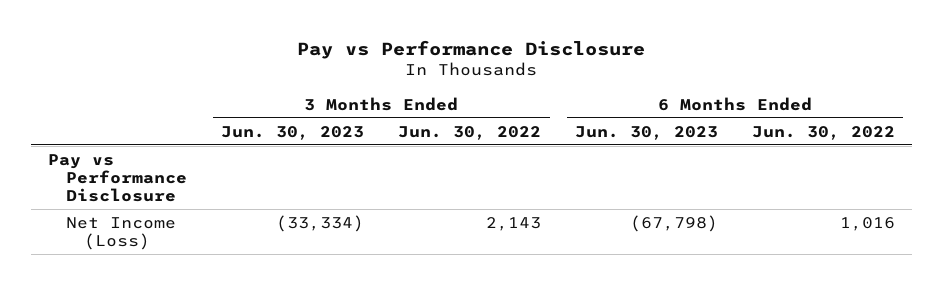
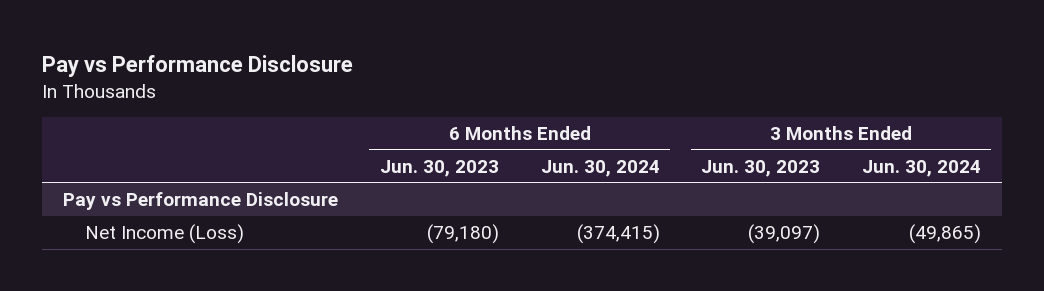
[398,125,542,140] Jun. 30, 2022 -> none
[751,125,895,140] Jun. 30, 2022 -> none
none -> [540,159,660,177] Jun. 30, 2024
none -> [861,159,981,177] Jun. 30, 2024
[276,214,365,232] (33,334) -> [748,224,821,245] (39,097)
[630,214,719,232] (67,798) -> [426,224,499,245] (79,180)

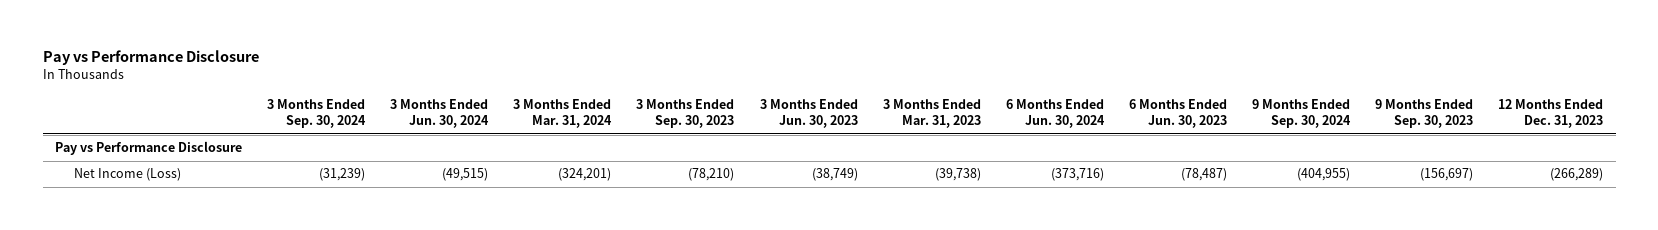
none -> [267,99,367,129] 3 Months Ended Sep. 30, 2024
none -> [513,99,613,129] 3 Months Ended Mar. 31, 2024
none -> [636,99,735,129] 3 Months Ended Sep. 30, 2023
none -> [882,99,981,129] 3 Months Ended Mar. 31, 2023
none -> [1251,99,1351,129] 9 Months Ended Sep. 30, 2024
none -> [1374,99,1473,129] 9 Months Ended Sep. 30, 2023
none -> [1497,99,1603,129] 12 Months Ended Dec. 31, 2023
[426,224,499,245] (79,180) -> [1180,168,1227,182] (78,487)
[576,224,660,245] (374,415) -> [1050,168,1104,182] (373,716)
[748,224,821,245] (39,097) -> [811,168,858,182] (38,749)
[908,224,981,245] (49,865) -> [442,168,489,182] (49,515)

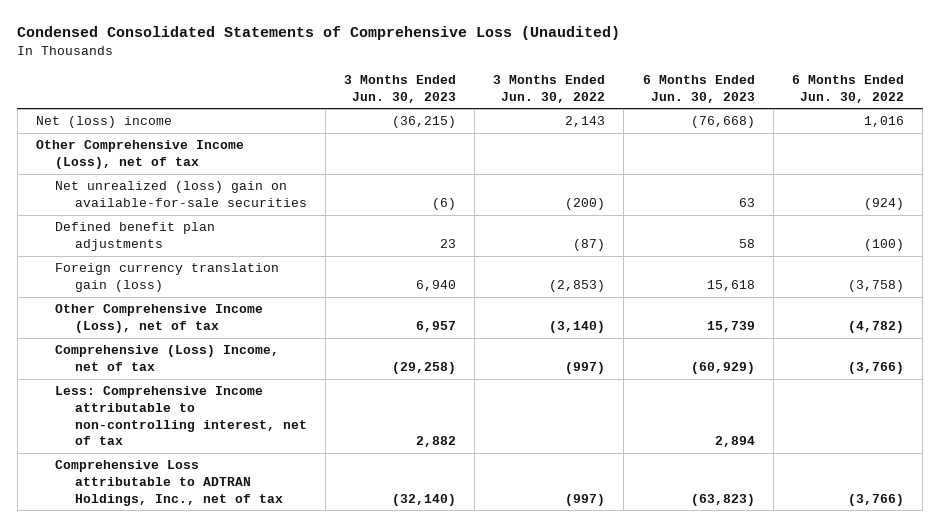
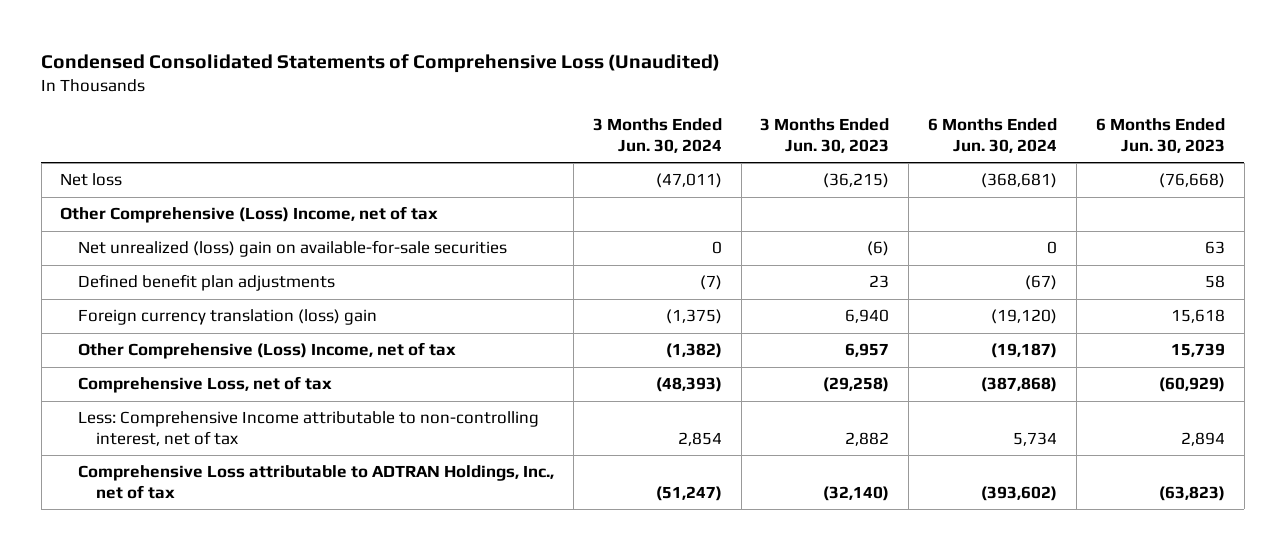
[493,74,606,103] 3 Months Ended Jun. 30, 2022 -> none
[791,74,904,103] 6 Months Ended Jun. 30, 2022 -> none
none -> [592,118,722,153] 3 Months Ended Jun. 30, 2024
none -> [928,118,1058,153] 6 Months Ended Jun. 30, 2024
[35,116,172,129] Net (loss) income -> [60,173,123,187] Net loss
[35,140,244,169] Other Comprehensive Income (Loss), net of tax -> [60,206,439,224] Other Comprehensive (Loss) Income, net of tax
[55,263,280,292] Foreign currency translation gain (loss) -> [78,309,378,326] Foreign currency translation (loss) gain
[55,304,264,333] Other Comprehensive Income (Loss), net of tax -> [78,342,457,360] Other Comprehensive (Loss) Income, net of tax
[55,345,280,371] Comprehensive (Loss) Income, net of tax -> [78,376,333,394] Comprehensive Loss, net of tax

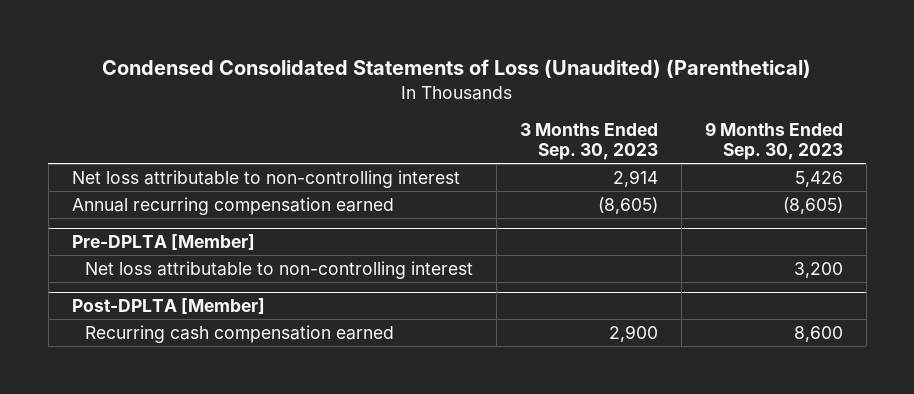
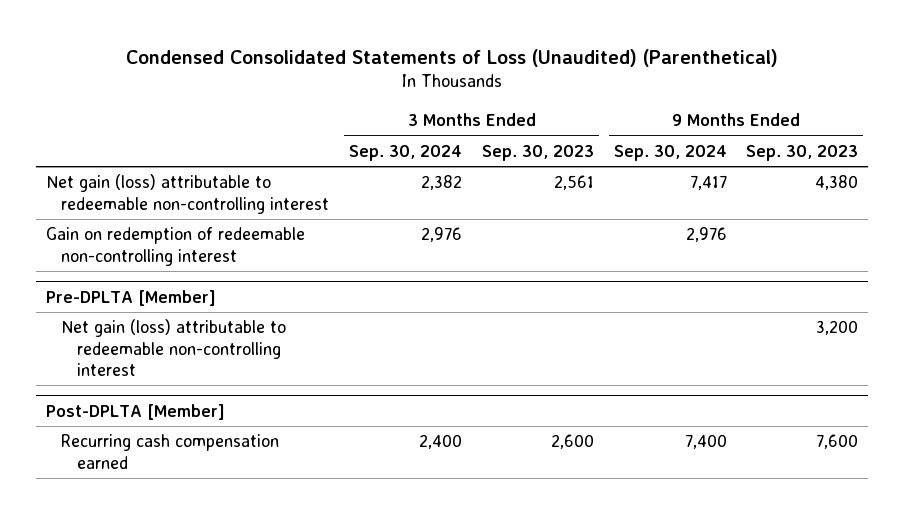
none -> [349,144,463,161] Sep. 30, 2024
none -> [613,144,727,161] Sep. 30, 2024
[71,196,394,215] Annual recurring compensation earned -> none
[71,169,460,188] Net loss attributable to non-controlling interest -> [46,174,330,214] Net gain (loss) attributable to redeemable non-controlling interest
[612,169,658,187] 2,914 -> [553,175,594,191] 2,561
[794,170,843,187] 5,426 -> [815,175,859,191] 4,380
none -> [46,227,306,266] Gain on redemption of redeemable non-controlling interest
[84,260,473,279] Net loss attributable to non-controlling interest -> [61,319,287,376] Net gain (loss) attributable to redeemable non-controlling interest
[608,324,658,342] 2,900 -> [550,434,594,450] 2,600
[793,325,843,342] 8,600 -> [816,434,859,450] 7,600

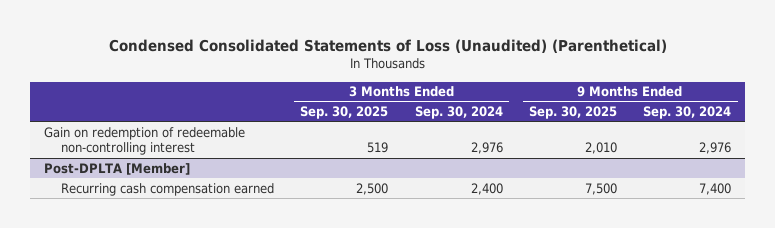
[481,144,594,161] Sep. 30, 2023 -> none
[746,144,859,161] Sep. 30, 2023 -> none
none -> [300,105,389,119] Sep. 30, 2025
none -> [529,105,618,119] Sep. 30, 2025
[46,174,330,214] Net gain (loss) attributable to redeemable non-controlling interest -> none
[46,289,217,306] Pre-DPLTA [Member] -> none
[61,319,287,376] Net gain (loss) attributable to redeemable non-controlling interest -> none

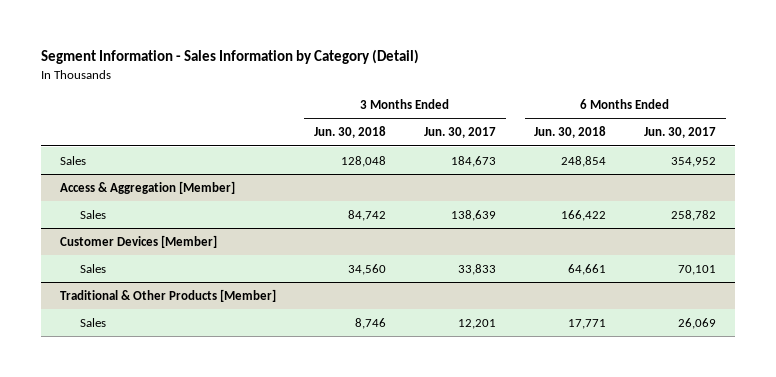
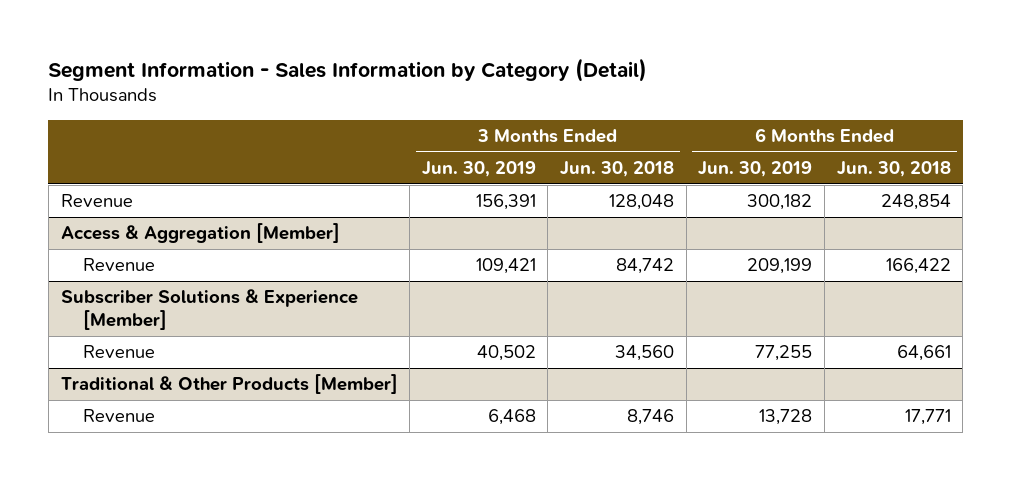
[424,127,497,139] Jun. 30, 2017 -> none
[644,127,717,139] Jun. 30, 2017 -> none
none -> [421,160,536,177] Jun. 30, 2019
none -> [698,160,813,177] Jun. 30, 2019
[59,155,86,165] Sales -> [60,194,133,208] Revenue
[59,234,217,248] Customer Devices [Member] -> none
[79,209,106,219] Sales -> [82,258,155,272] Revenue
none -> [60,289,358,330] Subscriber Solutions & Experience [Member]
[79,263,106,273] Sales -> [82,345,155,359] Revenue
[79,317,106,327] Sales -> [82,409,155,423] Revenue

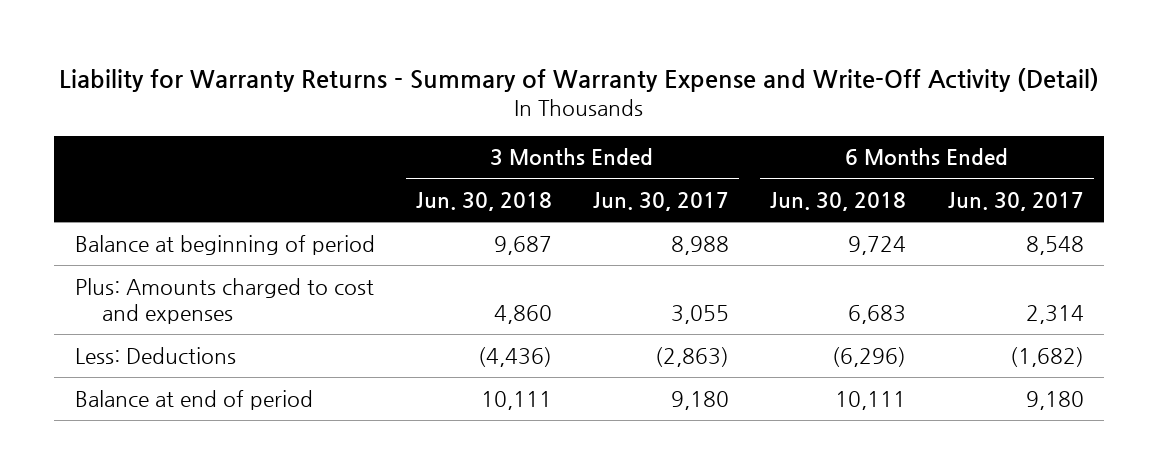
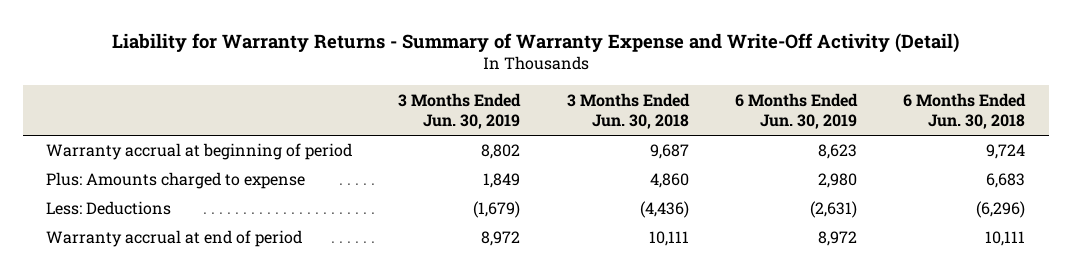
[593,192,730,212] Jun. 30, 2017 -> none
[947,192,1084,212] Jun. 30, 2017 -> none
none -> [398,92,522,130] 3 Months Ended Jun. 30, 2019
none -> [735,92,859,130] 6 Months Ended Jun. 30, 2019
[74,234,375,255] Balance at beginning of period -> [45,143,352,161] Warranty accrual at beginning of period
[74,277,374,324] Plus: Amounts charged to cost and expenses -> [45,172,305,190] Plus: Amounts charged to expense
[74,389,313,410] Balance at end of period -> [45,230,302,248] Warranty accrual at end of period

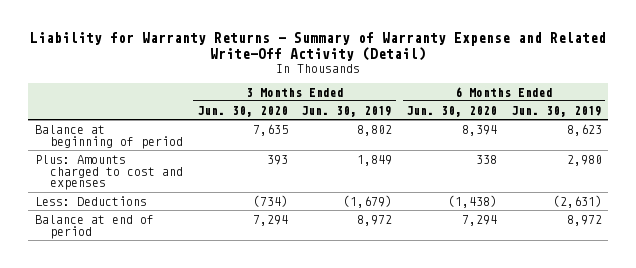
[111,32,959,53] Liability for Warranty Returns - Summary of Warranty Expense and Write-Off Activity (Detail) -> [30,32,607,62] Liability for Warranty Returns - Summary of Warranty Expense and Related Write-Off Activity (Detail)
[566,92,690,130] 3 Months Ended Jun. 30, 2018 -> none
[903,92,1027,130] 6 Months Ended Jun. 30, 2018 -> none
none -> [196,105,288,117] Jun. 30, 2020
none -> [405,105,497,117] Jun. 30, 2020
[45,143,352,161] Warranty accrual at beginning of period -> [34,124,184,149] Balance at beginning of period
[45,172,305,190] Plus: Amounts charged to expense -> [34,154,184,191] Plus: Amounts charged to cost and expenses
[45,230,302,248] Warranty accrual at end of period -> [34,214,154,239] Balance at end of period

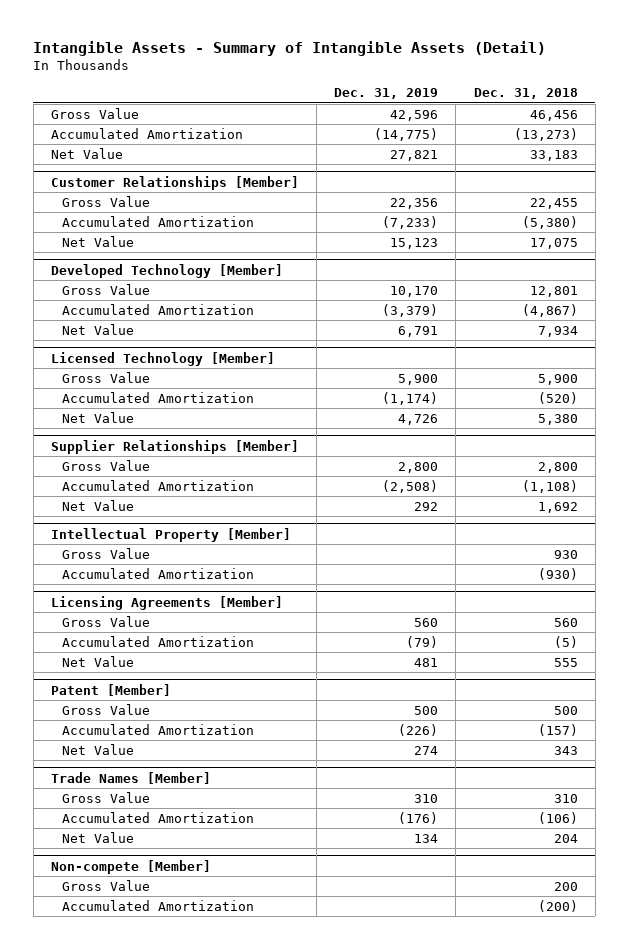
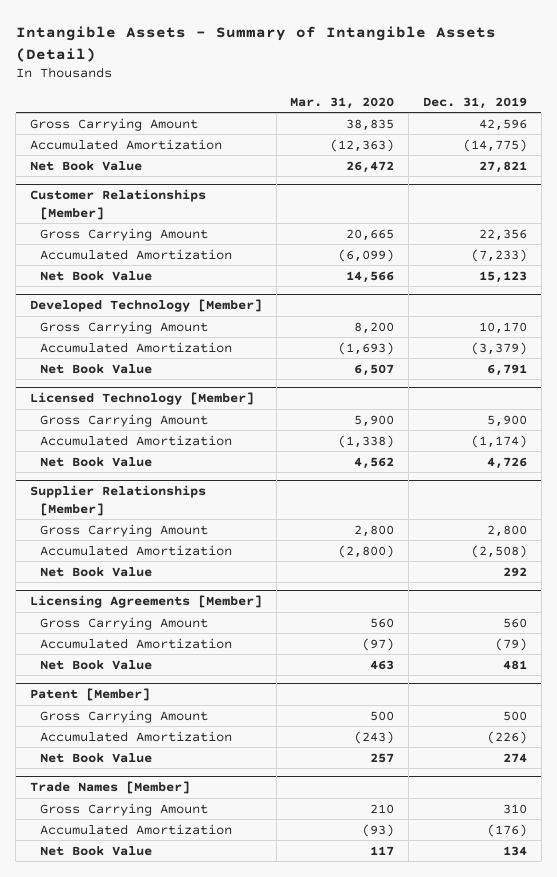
[473,88,578,100] Dec. 31, 2018 -> none
none -> [290,96,395,109] Mar. 31, 2020
[50,107,139,119] Gross Value -> [29,117,198,131] Gross Carrying Amount
[50,147,123,159] Net Value -> [29,160,142,171] Net Book Value
[61,195,150,207] Gross Value -> [40,227,209,241] Gross Carrying Amount
[61,235,134,247] Net Value -> [40,270,153,281] Net Book Value
[61,283,150,295] Gross Value -> [40,320,209,334] Gross Carrying Amount
[61,323,134,335] Net Value -> [40,363,153,374] Net Book Value
[61,371,150,383] Gross Value -> [40,413,209,427] Gross Carrying Amount
[61,411,134,423] Net Value -> [40,456,153,467] Net Book Value
[61,459,150,471] Gross Value -> [40,523,209,537] Gross Carrying Amount
[50,527,291,542] Intellectual Property [Member] -> none
[61,547,150,559] Gross Value -> none
[61,567,254,579] Accumulated Amortization -> none
[61,499,134,511] Net Value -> [40,566,153,577] Net Book Value
[61,615,150,627] Gross Value -> [40,616,209,630] Gross Carrying Amount
[61,655,134,667] Net Value -> [40,659,153,670] Net Book Value
[61,703,150,715] Gross Value -> [40,709,209,723] Gross Carrying Amount
[61,743,134,755] Net Value -> [40,752,153,763] Net Book Value
[61,791,150,803] Gross Value -> [40,802,209,816] Gross Carrying Amount
[50,859,211,874] Non-compete [Member] -> none
[61,879,150,891] Gross Value -> none
[61,899,254,911] Accumulated Amortization -> none
[61,831,134,843] Net Value -> [40,845,153,856] Net Book Value

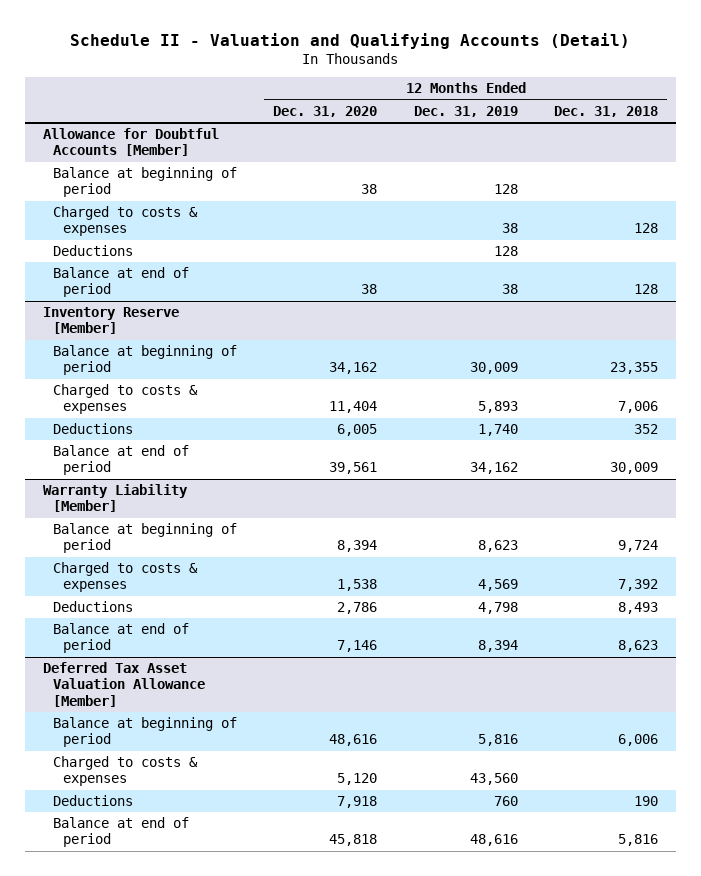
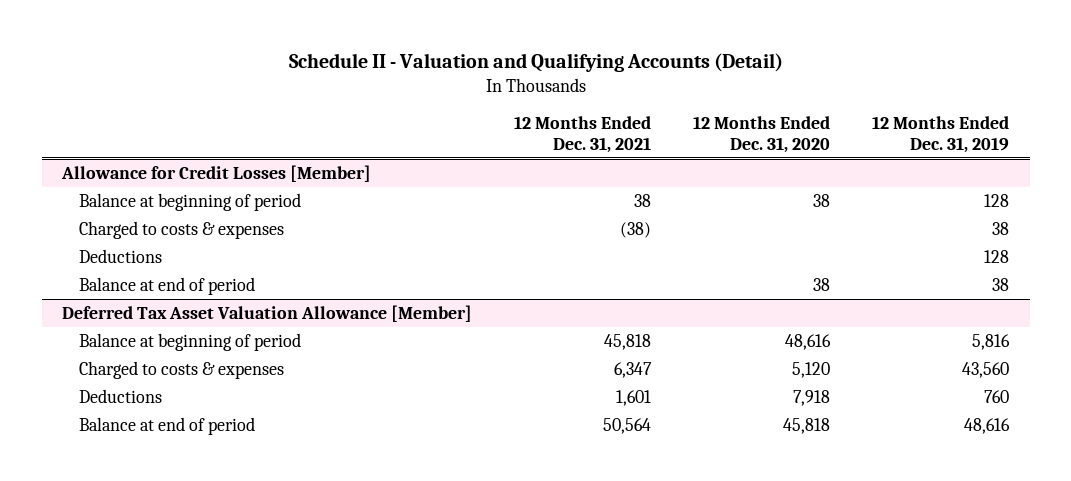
[554,105,659,117] Dec. 31, 2018 -> none
none -> [514,115,652,153] 12 Months Ended Dec. 31, 2021
[42,128,219,157] Allowance for Doubtful Accounts [Member] -> [61,164,372,182] Allowance for Credit Losses [Member]
[42,307,179,335] Inventory Reserve [Member] -> none
[52,345,237,376] Balance at beginning of period -> none
[52,384,198,415] Charged to costs & expenses -> none
[52,423,133,435] Deductions -> none
[52,445,189,476] Balance at end of period -> none
[42,484,188,513] Warranty Liability [Member] -> none
[52,523,237,554] Balance at beginning of period -> none
[52,562,198,593] Charged to costs & expenses -> none
[52,601,133,613] Deductions -> none
[52,623,189,654] Balance at end of period -> none

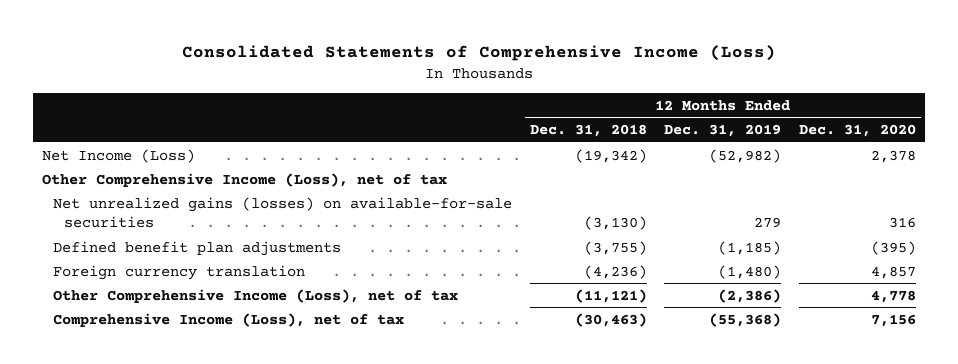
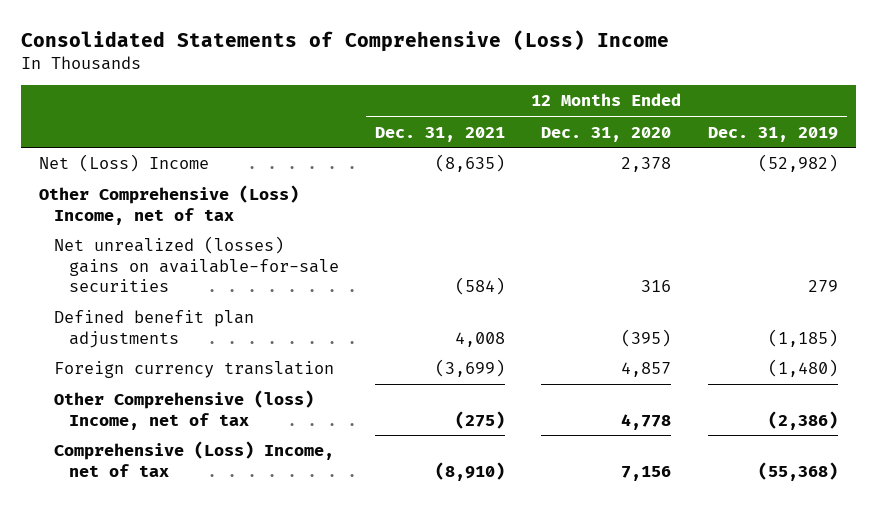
[182,44,777,61] Consolidated Statements of Comprehensive Income (Loss) -> [21,29,670,52] Consolidated Statements of Comprehensive (Loss) Income
[529,124,647,138] Dec. 31, 2018 -> none
none -> [375,126,506,142] Dec. 31, 2021
[41,148,195,163] Net Income (Loss) -> [39,154,210,173] Net (Loss) Income
[41,172,447,187] Other Comprehensive Income (Loss), net of tax -> [39,185,300,225] Other Comprehensive (Loss) Income, net of tax
[52,196,512,229] Net unrealized gains (losses) on available-for-sale securities -> [53,236,339,292] Net unrealized (losses) gains on available-for-sale securities
[52,288,458,303] Other Comprehensive Income (Loss), net of tax -> [53,390,314,430] Other Comprehensive (loss) Income, net of tax
[52,312,404,327] Comprehensive Income (Loss), net of tax -> [53,441,334,477] Comprehensive (Loss) Income, net of tax

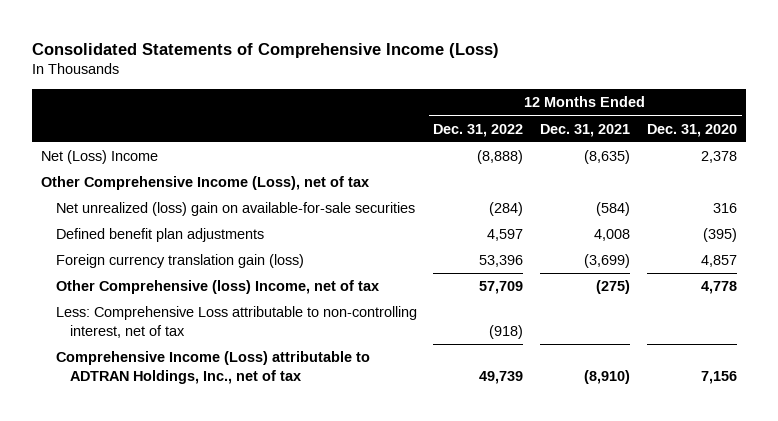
[21,29,670,52] Consolidated Statements of Comprehensive (Loss) Income -> [32,42,500,58] Consolidated Statements of Comprehensive Income (Loss)
[707,126,838,142] Dec. 31, 2019 -> none
none -> [433,123,524,137] Dec. 31, 2022
[39,185,300,225] Other Comprehensive (Loss) Income, net of tax -> [40,176,369,191] Other Comprehensive Income (Loss), net of tax
[53,236,339,292] Net unrealized (losses) gains on available-for-sale securities -> [55,202,415,217] Net unrealized (loss) gain on available-for-sale securities
[53,361,334,379] Foreign currency translation -> [55,254,304,269] Foreign currency translation gain (loss)
none -> [55,306,417,338] Less: Comprehensive Loss attributable to non-controlling interest, net of tax
[53,441,334,477] Comprehensive (Loss) Income, net of tax -> [55,351,370,384] Comprehensive Income (Loss) attributable to ADTRAN Holdings, Inc., net of tax

